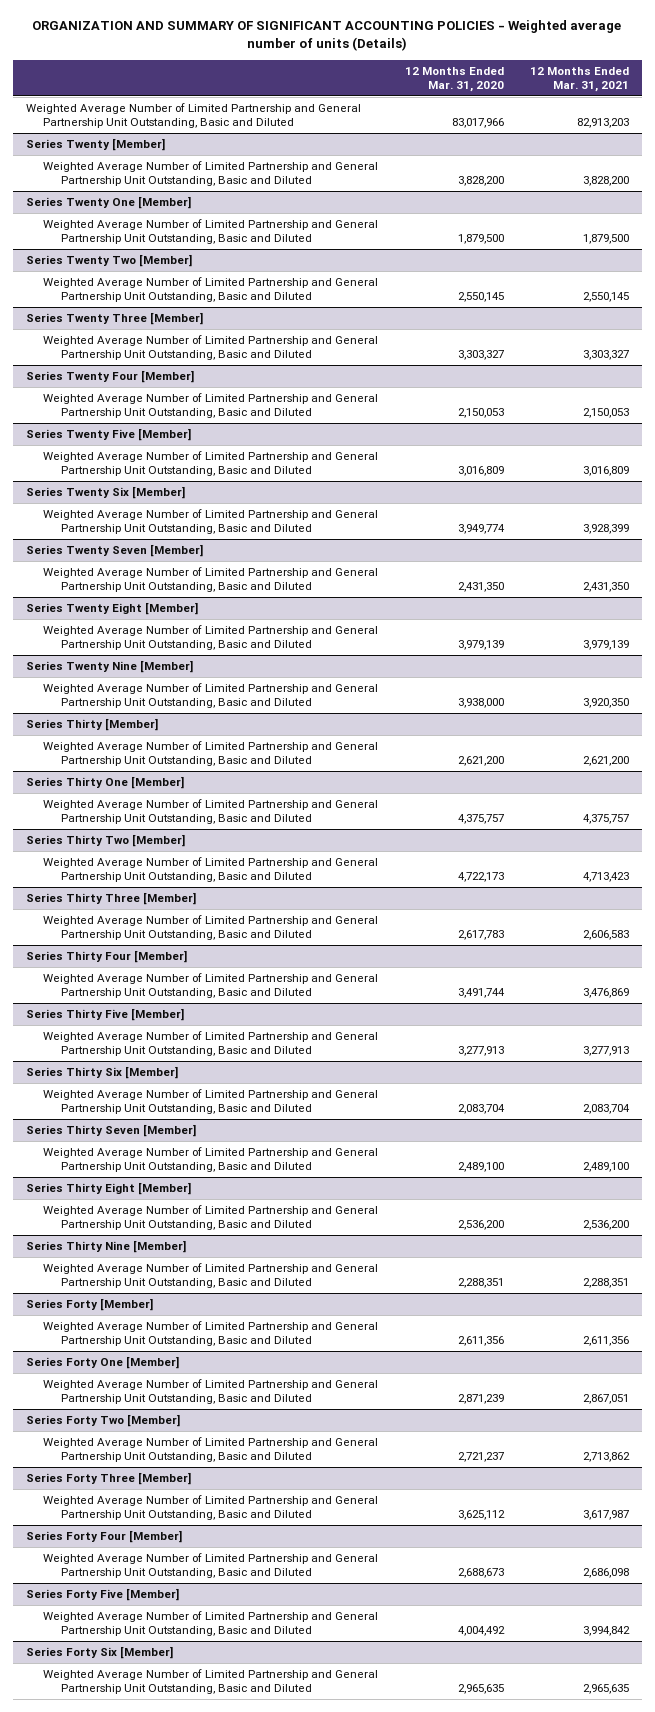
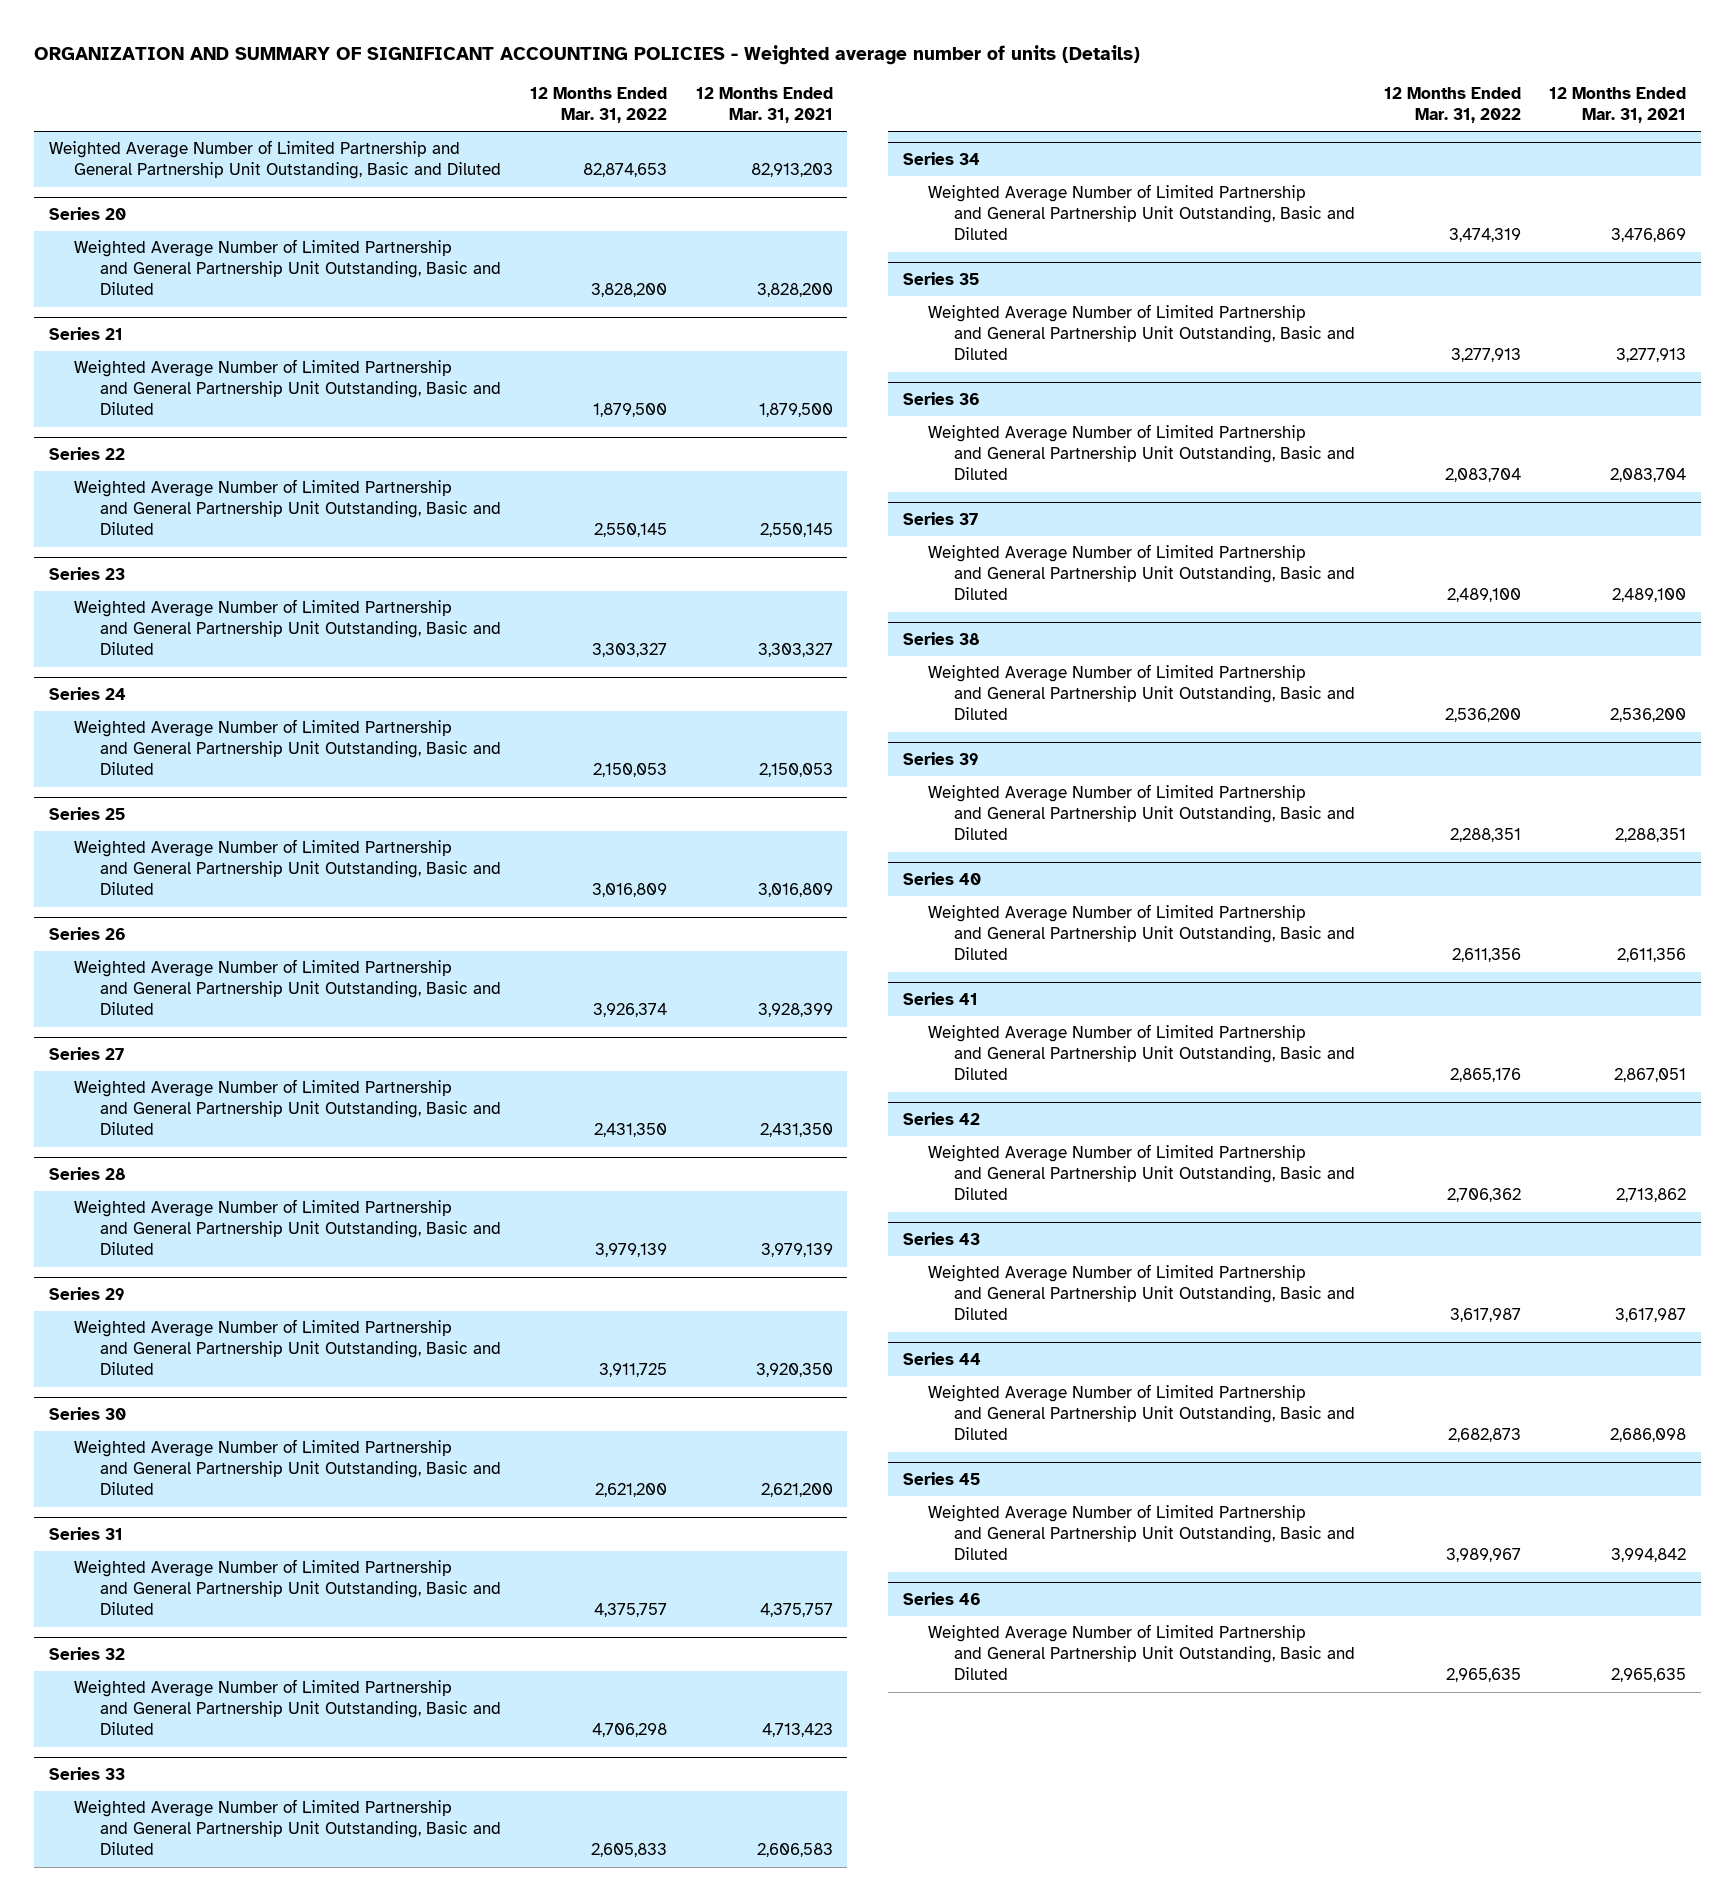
[404,66,504,92] 12 Months Ended Mar. 31, 2020 -> none
none -> [529,86,667,123] 12 Months Ended Mar. 31, 2022
[25,138,165,152] Series Twenty [Member] -> [48,206,126,220] Series 20
[25,196,191,210] Series Twenty One [Member] -> [48,326,123,340] Series 21
[25,254,192,268] Series Twenty Two [Member] -> [48,446,125,460] Series 22
[25,312,203,326] Series Twenty Three [Member] -> [48,566,125,580] Series 23
[25,370,194,384] Series Twenty Four [Member] -> [48,686,126,700] Series 24
[25,428,191,442] Series Twenty Five [Member] -> [48,806,125,820] Series 25
[25,486,185,500] Series Twenty Six [Member] -> [48,926,126,940] Series 26
[25,544,203,558] Series Twenty Seven [Member] -> [48,1046,124,1060] Series 27
[25,602,198,616] Series Twenty Eight [Member] -> [48,1166,126,1180] Series 28
[25,660,193,674] Series Twenty Nine [Member] -> [48,1286,125,1300] Series 29
[25,718,158,732] Series Thirty [Member] -> [48,1406,126,1420] Series 30
[25,776,184,790] Series Thirty One [Member] -> [48,1526,123,1540] Series 31
[25,834,185,848] Series Thirty Two [Member] -> [48,1646,125,1660] Series 32
[25,892,196,906] Series Thirty Three [Member] -> [48,1766,125,1780] Series 33
[25,950,187,964] Series Thirty Four [Member] -> [902,151,980,165] Series 34
[25,1008,184,1022] Series Thirty Five [Member] -> [902,271,979,285] Series 35
[25,1066,178,1080] Series Thirty Six [Member] -> [902,391,980,405] Series 36
[25,1124,196,1138] Series Thirty Seven [Member] -> [902,511,978,525] Series 37
[25,1182,191,1196] Series Thirty Eight [Member] -> [902,631,980,645] Series 38
[25,1240,186,1254] Series Thirty Nine [Member] -> [902,751,979,765] Series 39
[25,1298,153,1312] Series Forty [Member] -> [902,871,981,885] Series 40
[25,1356,179,1370] Series Forty One [Member] -> [902,991,978,1005] Series 41
[25,1414,180,1428] Series Forty Two [Member] -> [902,1111,980,1125] Series 42
[25,1472,191,1486] Series Forty Three [Member] -> [902,1231,980,1245] Series 43
[25,1530,182,1544] Series Forty Four [Member] -> [902,1351,981,1365] Series 44
[25,1588,179,1602] Series Forty Five [Member] -> [902,1471,980,1485] Series 45
[25,1646,173,1660] Series Forty Six [Member] -> [902,1591,981,1605] Series 46

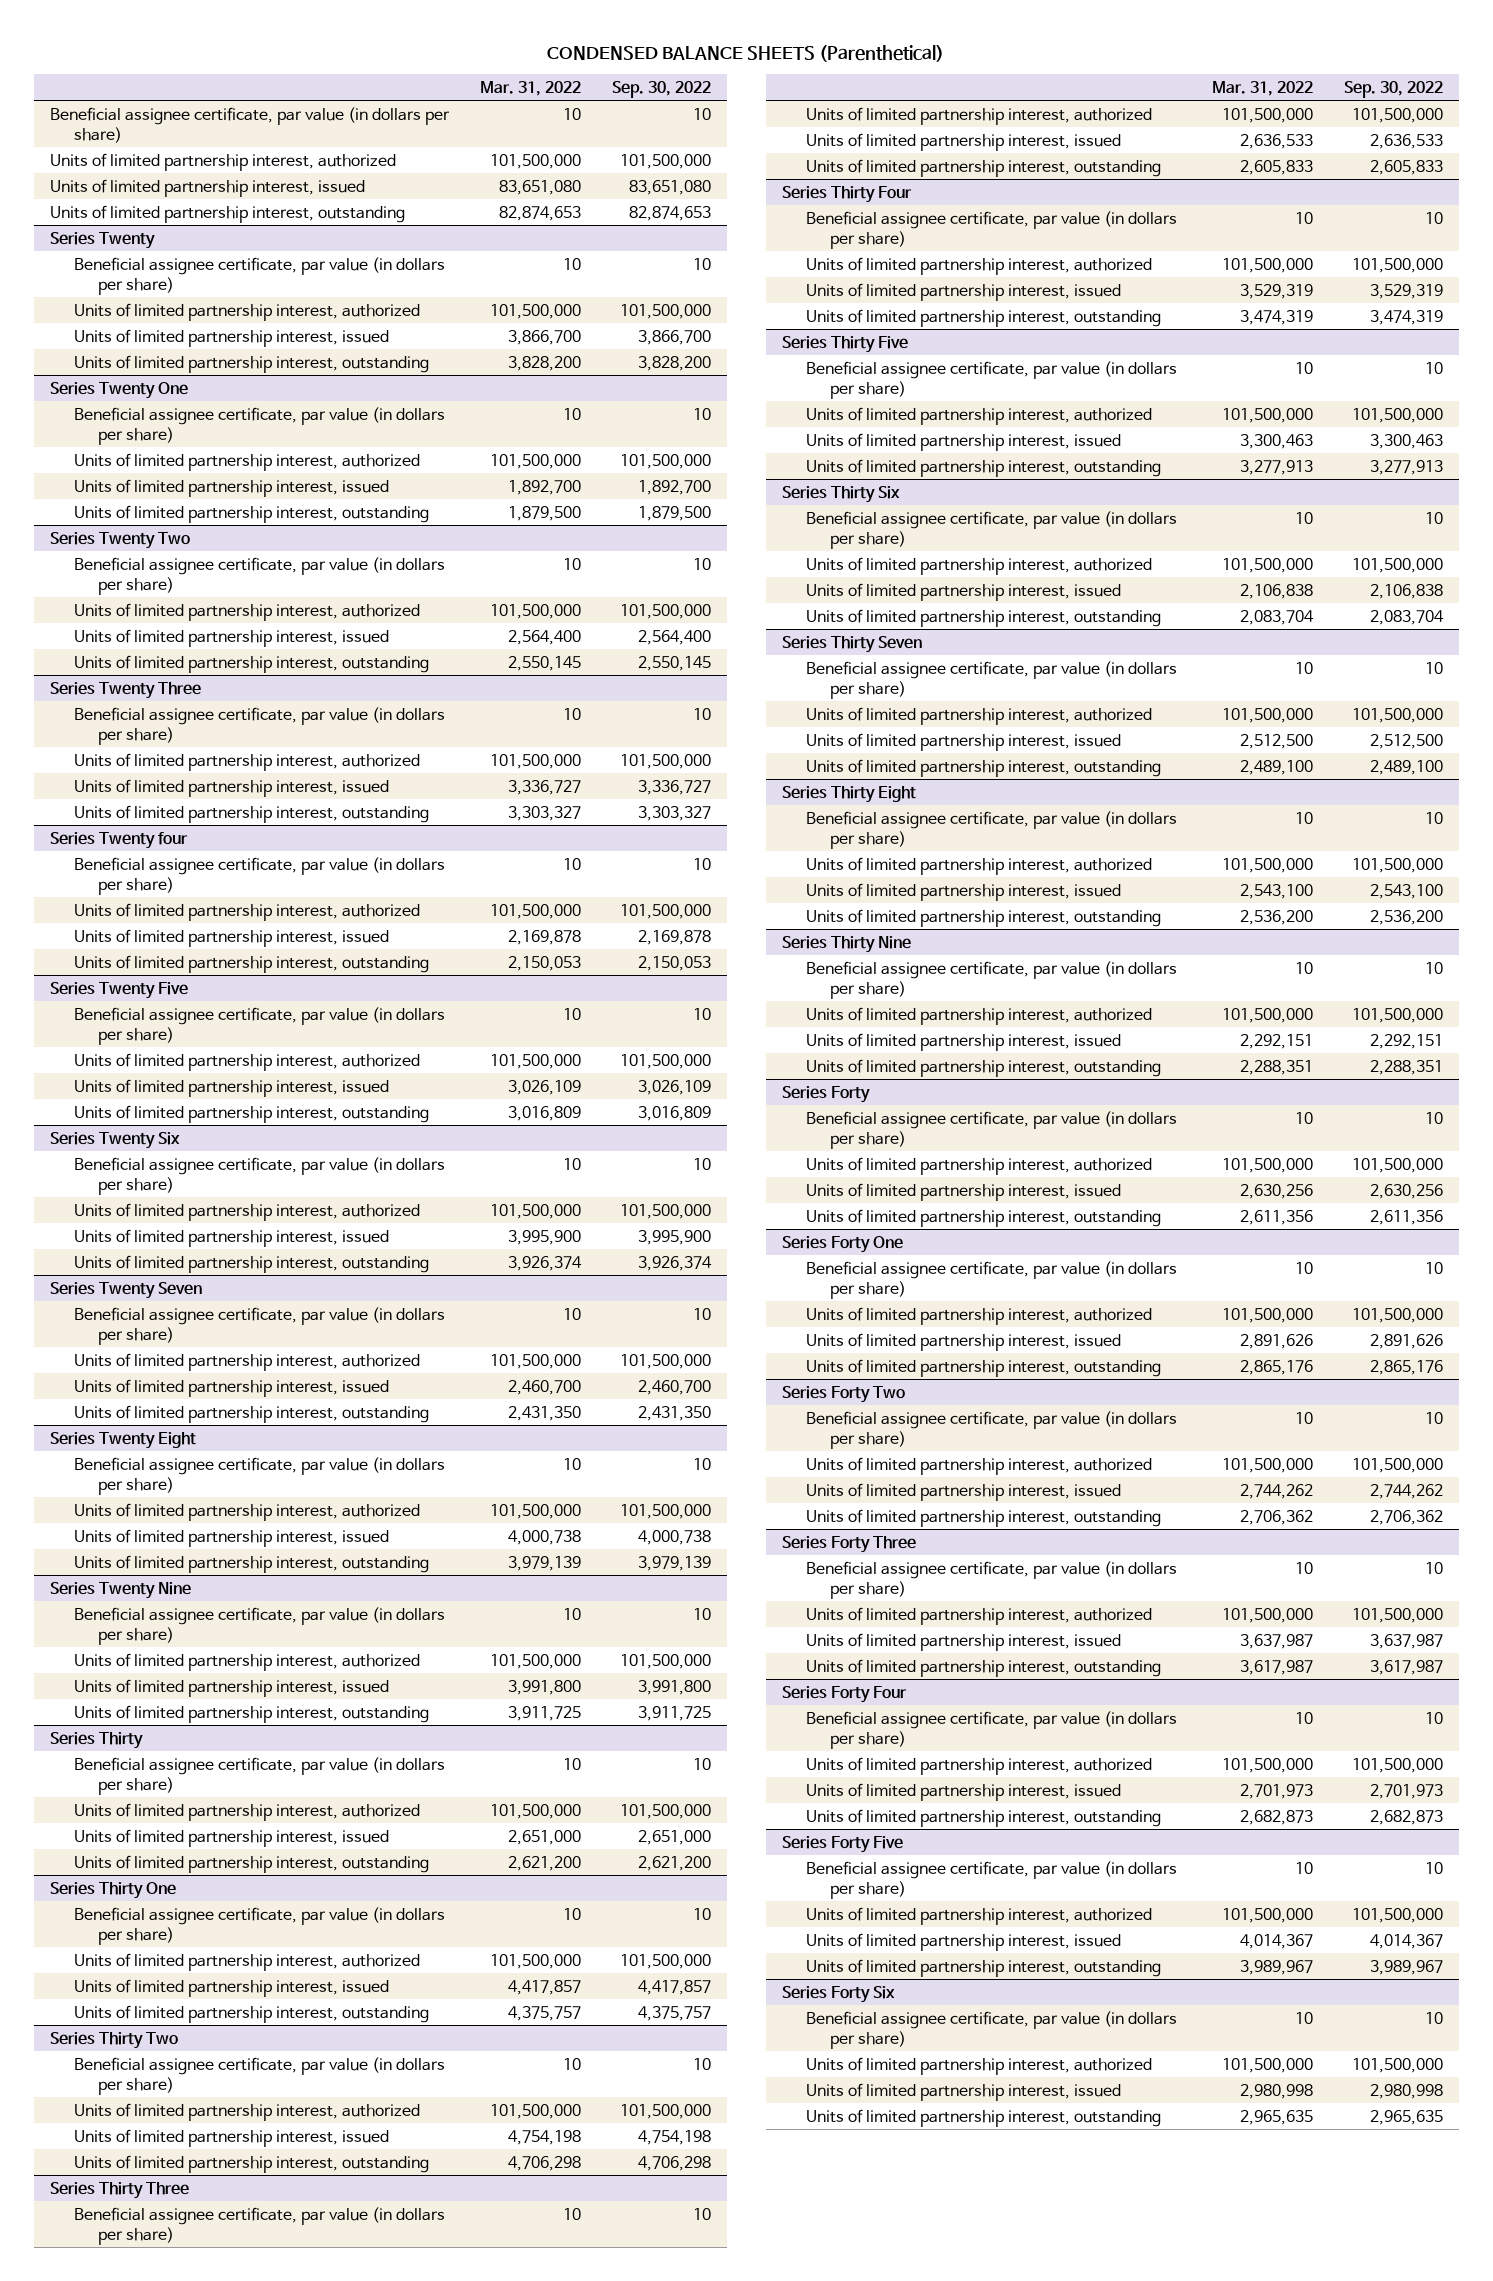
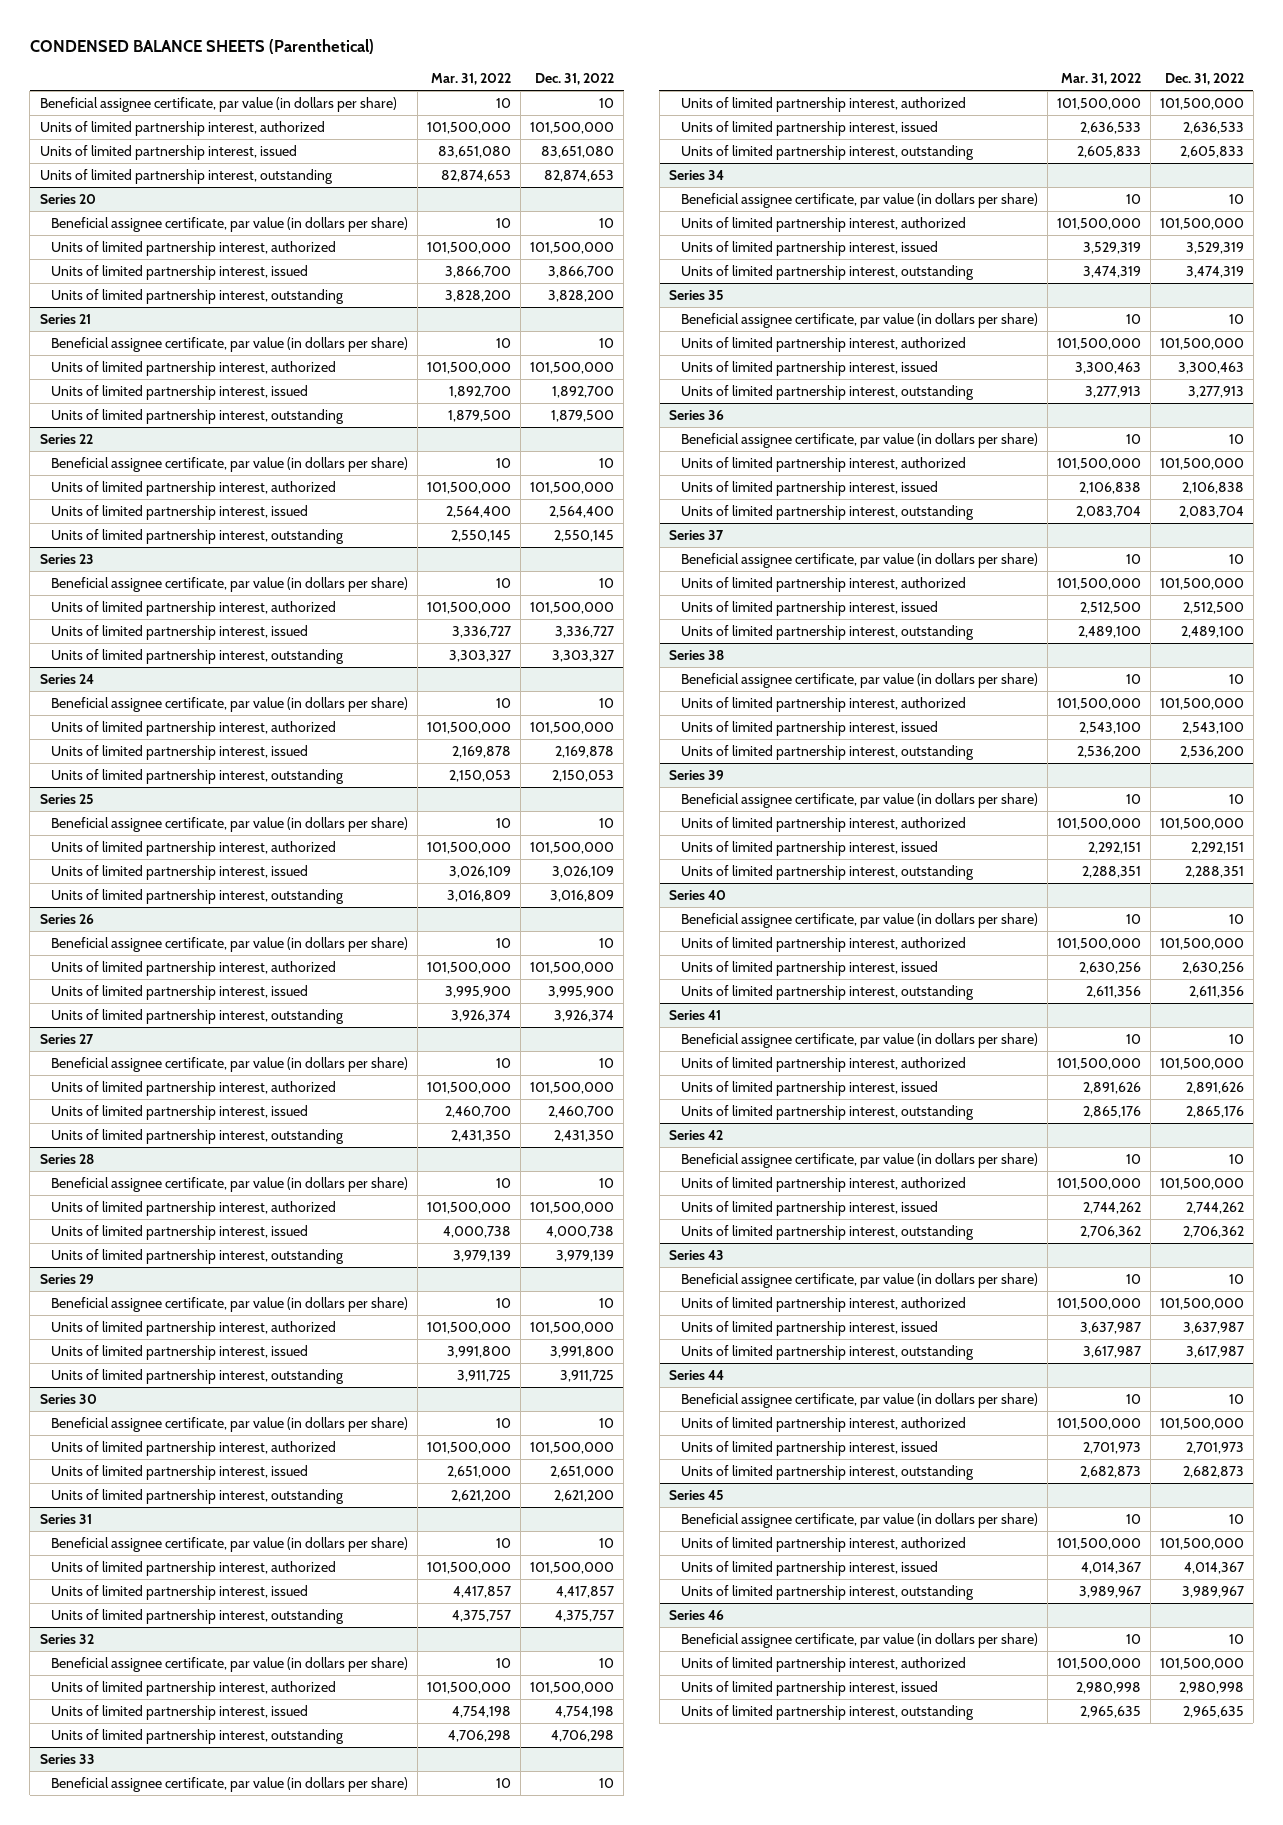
[612,81,712,99] Sep. 30, 2022 -> none
none -> [535,73,615,86] Dec. 31, 2022
[49,231,155,249] Series Twenty -> [39,193,96,204] Series 20
[49,381,188,399] Series Twenty One -> [39,313,91,324] Series 21
[49,531,190,549] Series Twenty Two -> [39,433,93,444] Series 22
[49,681,201,699] Series Twenty Three -> [39,553,94,564] Series 23
[49,831,188,849] Series Twenty four -> [39,673,94,684] Series 24
[49,981,188,999] Series Twenty Five -> [39,793,94,804] Series 25
[49,1131,180,1149] Series Twenty Six -> [39,913,94,924] Series 26
[49,1281,202,1299] Series Twenty Seven -> [39,1033,94,1044] Series 27
[49,1431,196,1449] Series Twenty Eight -> [39,1153,94,1164] Series 28
[49,1581,191,1599] Series Twenty Nine -> [39,1273,94,1284] Series 29
[49,1731,143,1749] Series Thirty -> [39,1393,97,1404] Series 30
[49,1881,176,1899] Series Thirty One -> [39,1513,92,1524] Series 31
[49,2031,178,2049] Series Thirty Two -> [39,1633,94,1644] Series 32
[49,2181,189,2199] Series Thirty Three -> [39,1753,95,1764] Series 33
[781,185,912,203] Series Thirty Four -> [668,169,724,180] Series 34
[781,335,908,353] Series Thirty Five -> [668,289,724,300] Series 35
[781,485,900,503] Series Thirty Six -> [668,409,724,420] Series 36
[781,635,922,653] Series Thirty Seven -> [668,529,724,540] Series 37
[781,785,916,803] Series Thirty Eight -> [668,649,724,660] Series 38
[781,935,911,953] Series Thirty Nine -> [668,769,724,780] Series 39
[781,1085,870,1103] Series Forty -> [668,889,726,900] Series 40
[781,1235,903,1253] Series Forty One -> [668,1009,721,1020] Series 41
[781,1385,905,1403] Series Forty Two -> [668,1129,723,1140] Series 42
[781,1535,916,1553] Series Forty Three -> [668,1249,724,1260] Series 43
[781,1685,907,1703] Series Forty Four -> [668,1369,724,1380] Series 44
[781,1835,903,1853] Series Forty Five -> [668,1489,724,1500] Series 45
[781,1985,895,2003] Series Forty Six -> [668,1609,724,1620] Series 46

